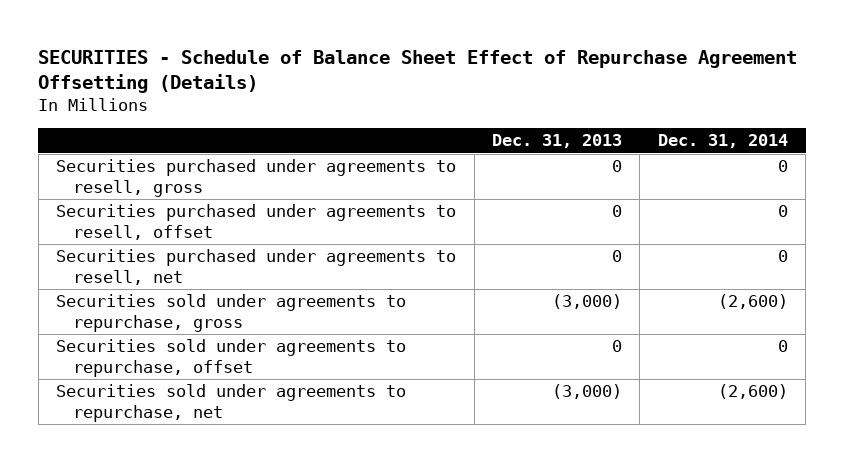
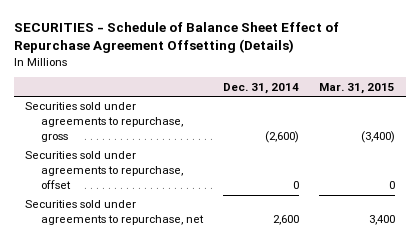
[491,134,622,149] Dec. 31, 2013 -> none
none -> [319,82,396,94] Mar. 31, 2015
[56,159,457,197] Securities purchased under agreements to resell, gross -> none
[56,204,457,240] Securities purchased under agreements to resell, offset -> none
[56,249,457,285] Securities purchased under agreements to resell, net -> none
[717,384,788,400] (2,600) -> [273,215,300,226] 2,600

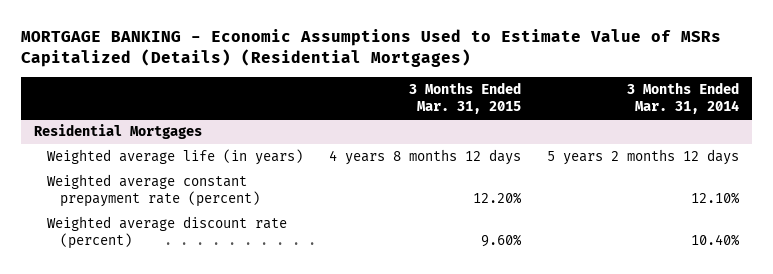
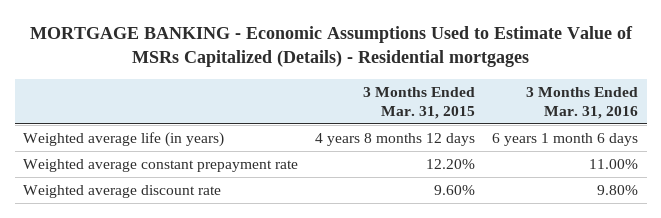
[21,29,722,68] MORTGAGE BANKING - Economic Assumptions Used to Estimate Value of MSRs Capitalized (Details) (Residential Mortgages) -> [29,25,633,67] MORTGAGE BANKING - Economic Assumptions Used to Estimate Value of MSRs Capitalized (Details) - Residential mortgages
[626,81,739,114] 3 Months Ended Mar. 31, 2014 -> none
none -> [526,86,639,119] 3 Months Ended Mar. 31, 2016
[33,124,202,140] Residential Mortgages -> none
[47,174,261,208] Weighted average constant prepayment rate (percent) -> [23,158,299,172] Weighted average constant prepayment rate
[47,216,288,250] Weighted average discount rate (percent) -> [23,184,222,198] Weighted average discount rate

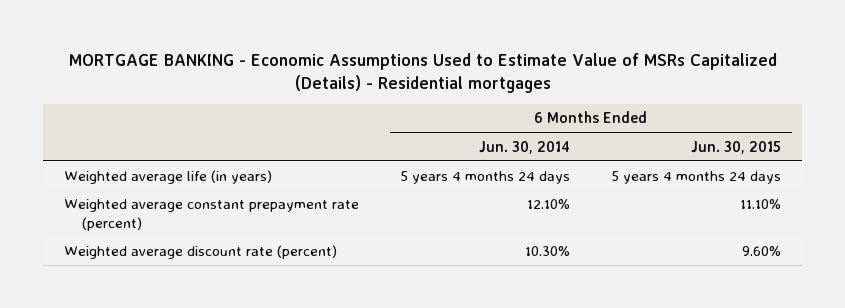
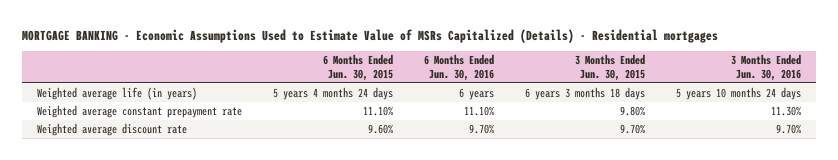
[479,140,571,154] Jun. 30, 2014 -> none
none -> [423,54,494,81] 6 Months Ended Jun. 30, 2016
none -> [574,54,645,81] 3 Months Ended Jun. 30, 2015
none -> [730,54,801,81] 3 Months Ended Jun. 30, 2016
[64,199,360,231] Weighted average constant prepayment rate (percent) -> [37,104,243,118] Weighted average constant prepayment rate
[64,245,338,260] Weighted average discount rate (percent) -> [37,122,188,136] Weighted average discount rate

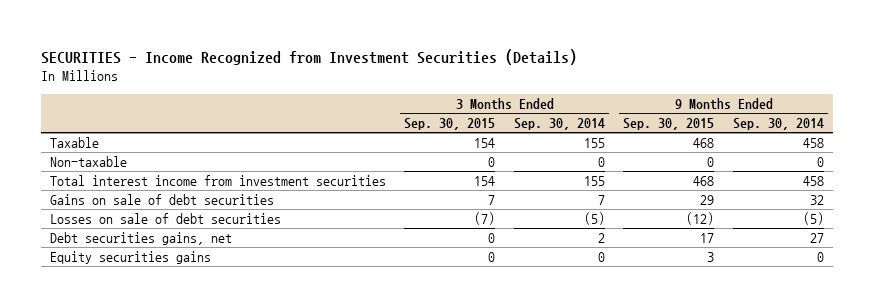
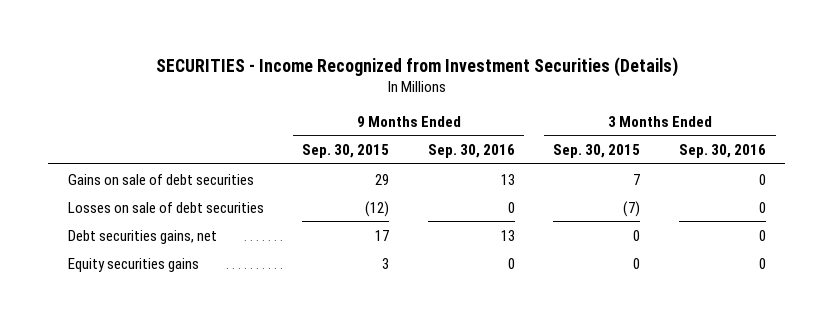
[513,117,605,130] Sep. 30, 2014 -> none
[732,117,824,130] Sep. 30, 2014 -> none
none -> [427,144,515,159] Sep. 30, 2016
none -> [679,144,767,159] Sep. 30, 2016
[49,136,99,148] Taxable -> none
[49,155,127,167] Non-taxable -> none
[49,174,386,186] Total interest income from investment securities -> none

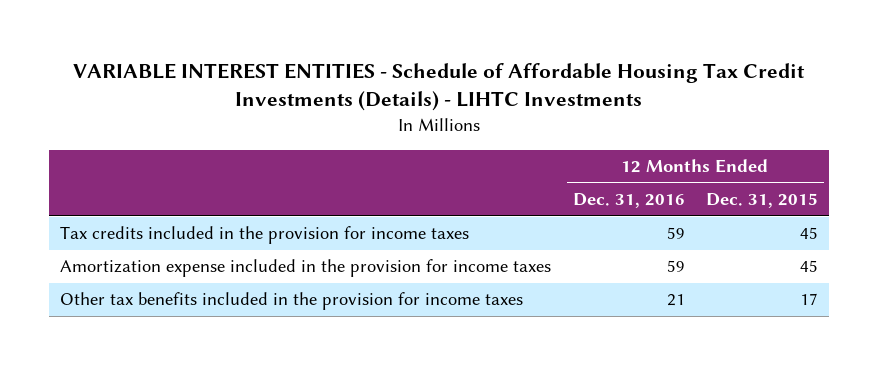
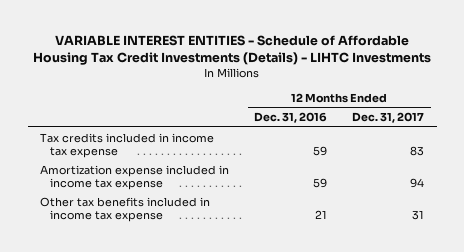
[706,193,819,209] Dec. 31, 2015 -> none
none -> [352,112,425,124] Dec. 31, 2017
[59,226,469,245] Tax credits included in the provision for income taxes -> [40,132,215,158] Tax credits included in income tax expense
[59,259,551,278] Amortization expense included in the provision for income taxes -> [40,164,230,190] Amortization expense included in income tax expense
[59,292,523,311] Other tax benefits included in the provision for income taxes -> [40,196,211,222] Other tax benefits included in income tax expense

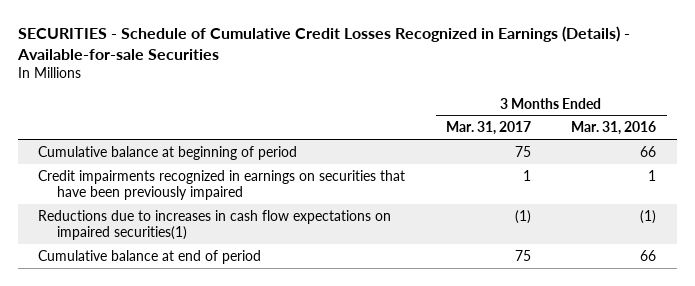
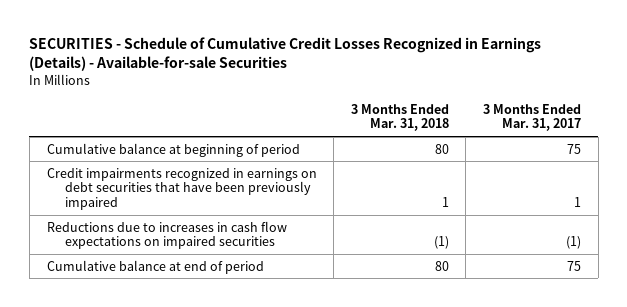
[571,121,657,136] Mar. 31, 2016 -> none
none -> [350,103,449,132] 3 Months Ended Mar. 31, 2018
[38,169,406,201] Credit impairments recognized in earnings on securities that have been previously impaired -> [46,167,317,211] Credit impairments recognized in earnings on debt securities that have been previously impaired
[38,209,392,241] Reductions due to increases in cash flow expectations on impaired securities(1) -> [46,220,287,250] Reductions due to increases in cash flow expectations on impaired securities

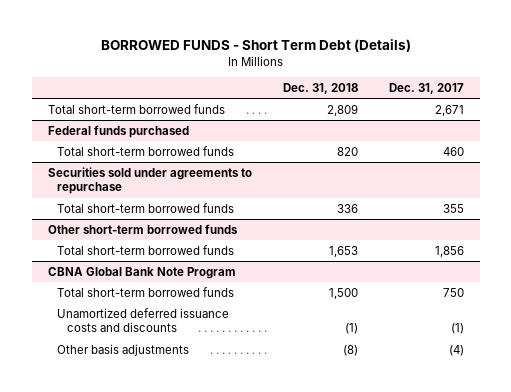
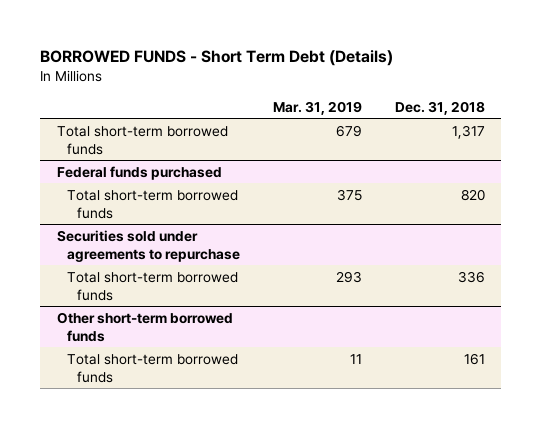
[388,82,464,94] Dec. 31, 2017 -> none
none -> [272,100,362,115] Mar. 31, 2019
[326,103,358,116] 2,809 -> [451,124,485,139] 1,317
[47,266,236,279] CBNA Global Bank Note Program -> none
[57,286,235,297] Total short-term borrowed funds -> none
[57,307,230,333] Unamortized deferred issuance costs and discounts -> none
[57,343,190,356] Other basis adjustments -> none
[328,245,358,257] 1,653 -> [463,352,485,365] 161

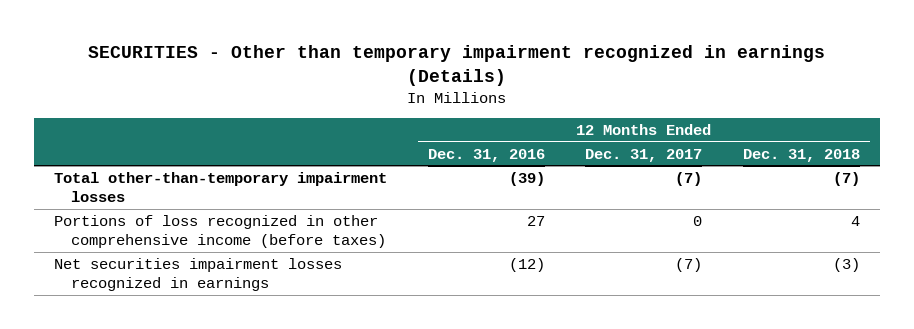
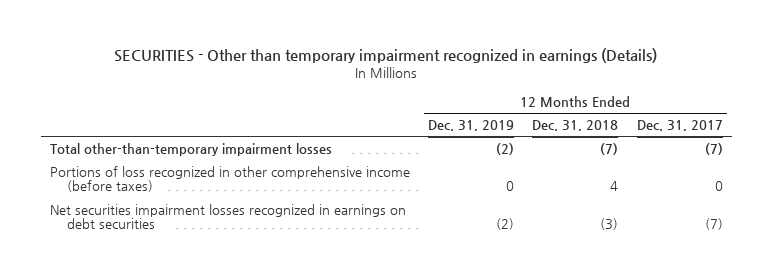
[427,148,545,162] Dec. 31, 2016 -> none
none -> [428,119,515,131] Dec. 31, 2019
[54,257,343,292] Net securities impairment losses recognized in earnings -> [49,203,406,230] Net securities impairment losses recognized in earnings on debt securities

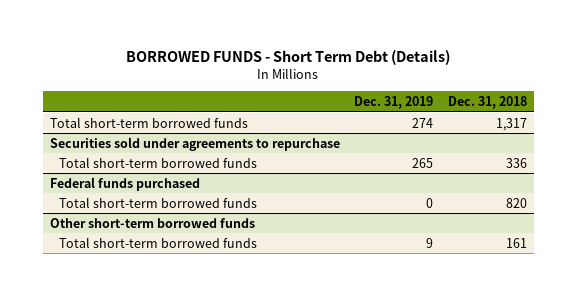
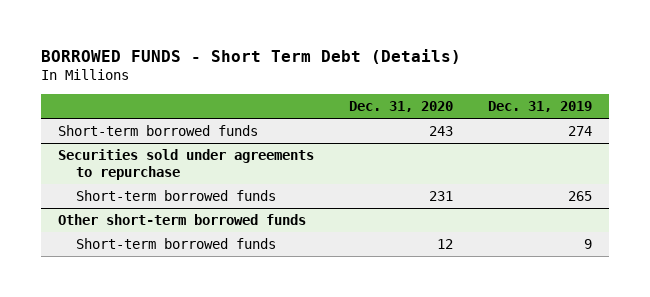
[447,95,527,109] Dec. 31, 2018 -> none
none -> [348,101,453,113] Dec. 31, 2020
[49,116,248,128] Total short-term borrowed funds -> [58,124,259,136] Short-term borrowed funds
[49,176,200,191] Federal funds purchased -> none
[59,196,258,208] Total short-term borrowed funds -> none
[59,156,258,168] Total short-term borrowed funds -> [76,189,277,201] Short-term borrowed funds
[59,236,258,248] Total short-term borrowed funds -> [76,237,277,249] Short-term borrowed funds

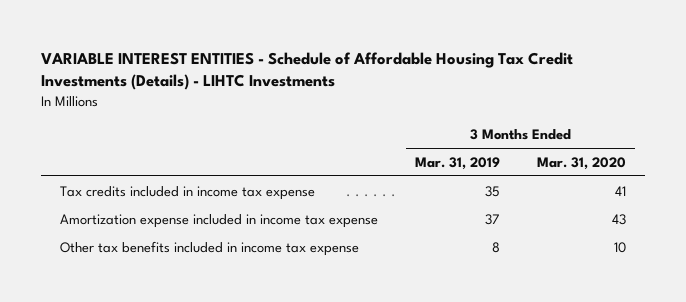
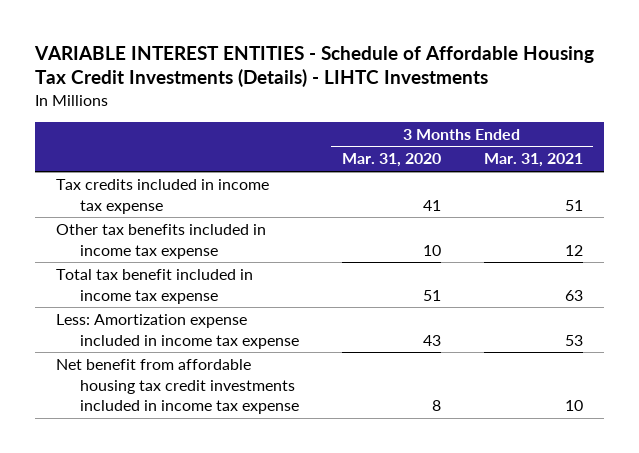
[414,156,500,170] Mar. 31, 2019 -> none
none -> [483,153,583,168] Mar. 31, 2021
[59,213,378,228] Amortization expense included in income tax expense -> none
none -> [56,269,254,304] Total tax benefit included in income tax expense
none -> [56,314,299,349] Less: Amortization expense included in income tax expense
none -> [56,359,299,415] Net benefit from affordable housing tax credit investments included in income tax expense

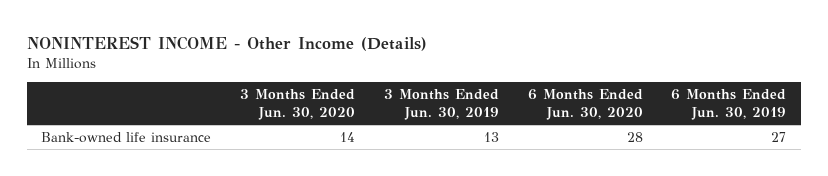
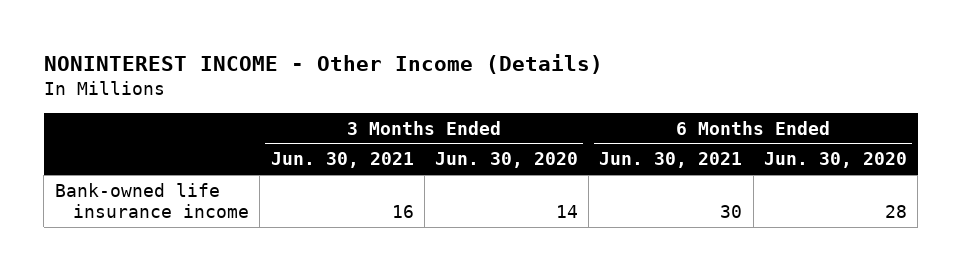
[383,89,499,121] 3 Months Ended Jun. 30, 2019 -> none
[671,89,787,121] 6 Months Ended Jun. 30, 2019 -> none
none -> [270,152,414,169] Jun. 30, 2021
none -> [599,152,743,169] Jun. 30, 2021
[41,131,212,143] Bank-owned life insurance -> [54,182,250,218] Bank-owned life insurance income

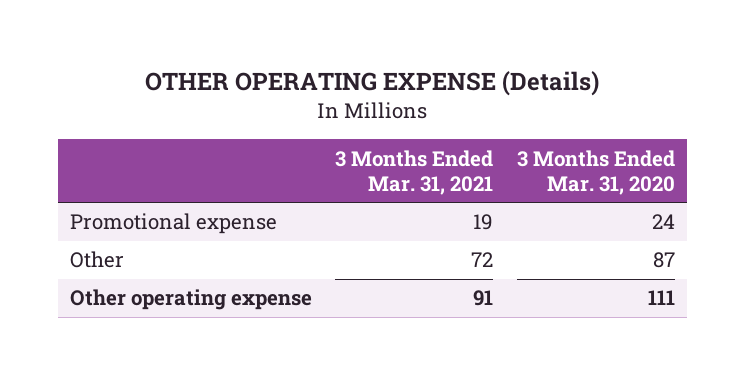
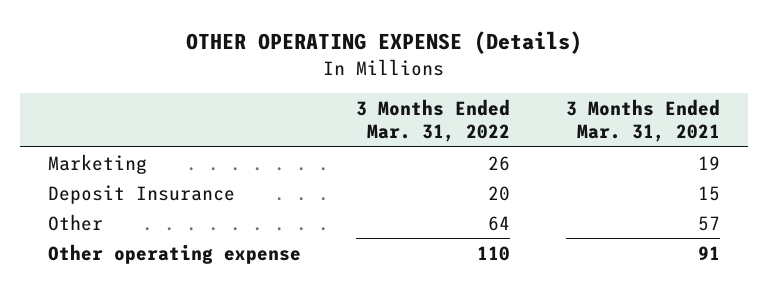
[516,149,675,195] 3 Months Ended Mar. 31, 2020 -> none
none -> [356,99,511,143] 3 Months Ended Mar. 31, 2022
[69,213,277,235] Promotional expense -> [47,153,147,174] Marketing
none -> [47,184,235,204] Deposit Insurance
[471,252,494,268] 72 -> [698,215,721,231] 57

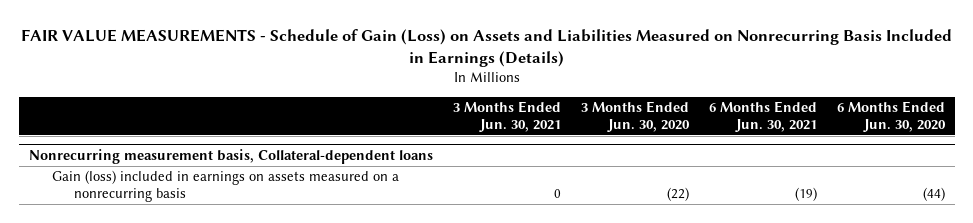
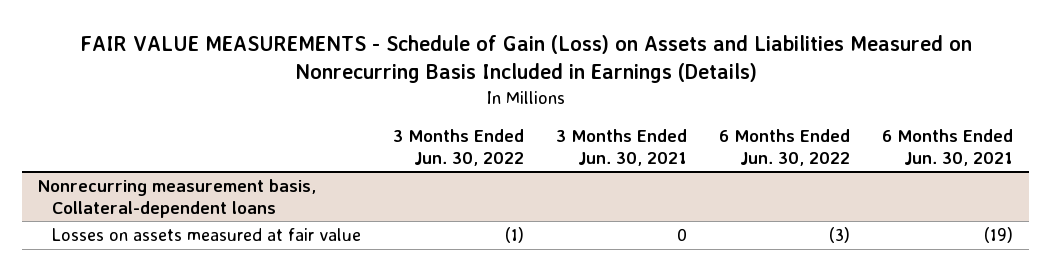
[580,100,690,132] 3 Months Ended Jun. 30, 2020 -> none
[836,100,946,132] 6 Months Ended Jun. 30, 2020 -> none
none -> [393,129,525,166] 3 Months Ended Jun. 30, 2022
none -> [719,129,851,166] 6 Months Ended Jun. 30, 2022
[51,170,399,203] Gain (loss) included in earnings on assets measured on a nonrecurring basis -> [52,228,362,242] Losses on assets measured at fair value

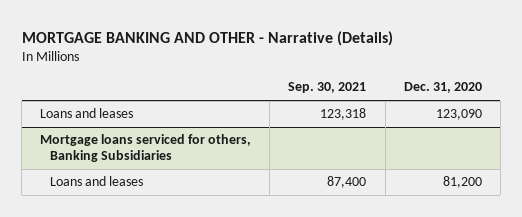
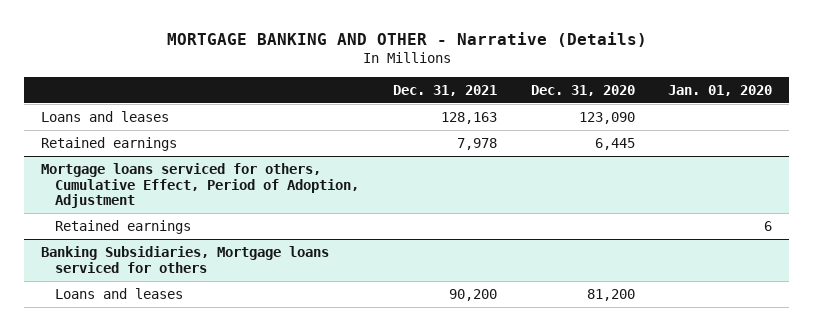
[288,82,367,94] Sep. 30, 2021 -> none
none -> [392,84,497,96] Dec. 31, 2021
none -> [668,84,773,96] Jan. 01, 2020
none -> [41,136,178,151] Retained earnings
none -> [41,162,359,209] Mortgage loans serviced for others, Cumulative Effect, Period of Adoption, Adjustment
none -> [54,219,191,234] Retained earnings
[40,134,252,163] Mortgage loans serviced for others, Banking Subsidiaries -> [41,245,330,273] Banking Subsidiaries, Mortgage loans serviced for others

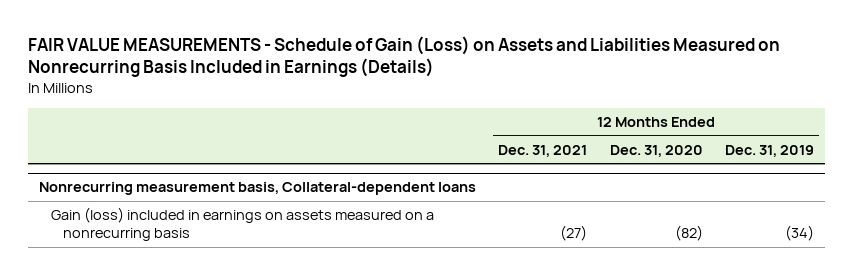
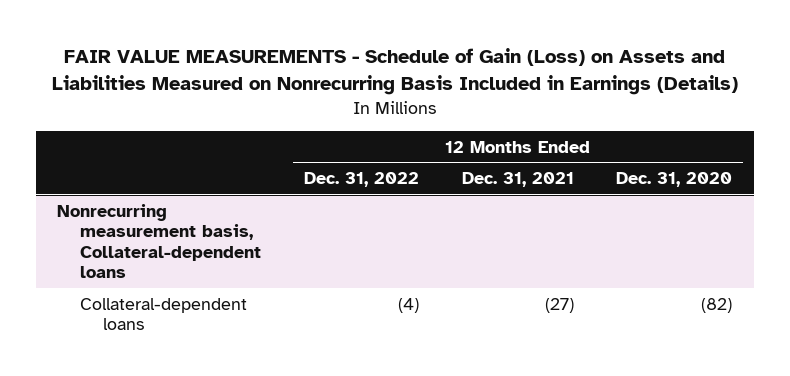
[724,144,814,157] Dec. 31, 2019 -> none
none -> [304,172,420,188] Dec. 31, 2022
[50,207,434,242] Gain (loss) included in earnings on assets measured on a nonrecurring basis -> [80,297,248,331] Collateral-dependent loans

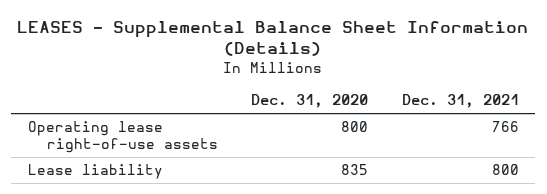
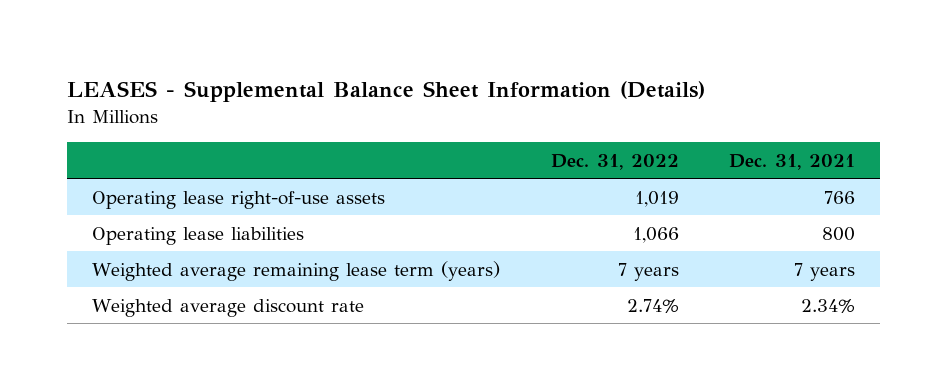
[251,94,369,109] Dec. 31, 2020 -> none
none -> [550,153,679,170] Dec. 31, 2022
[27,164,163,180] Lease liability -> [92,226,305,245] Operating lease liabilities
none -> [92,260,501,281] Weighted average remaining lease term (years)
none -> [92,298,365,317] Weighted average discount rate

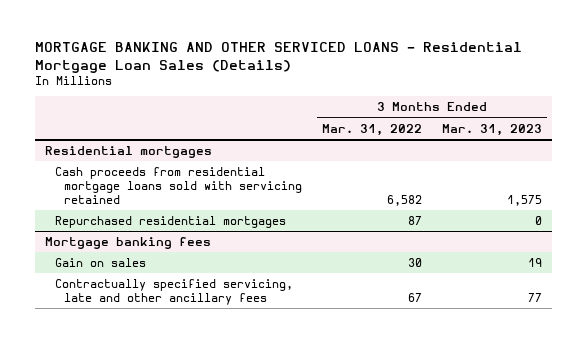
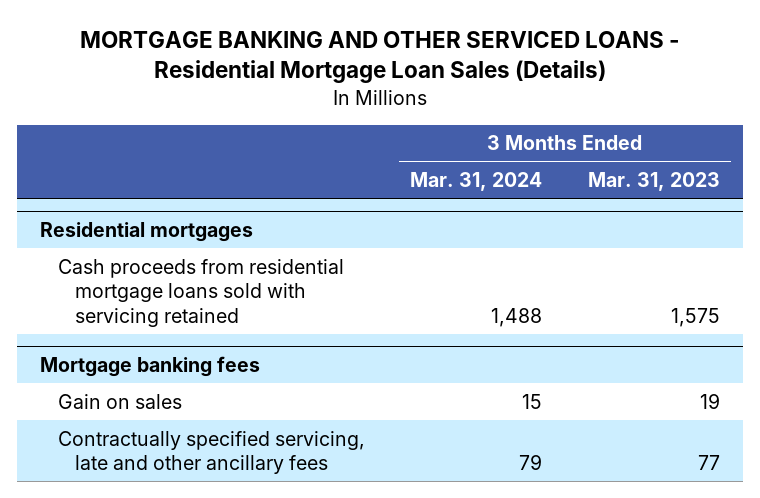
[322,123,423,136] Mar. 31, 2022 -> none
none -> [410,172,543,192] Mar. 31, 2024
[54,215,286,228] Repurchased residential mortgages -> none

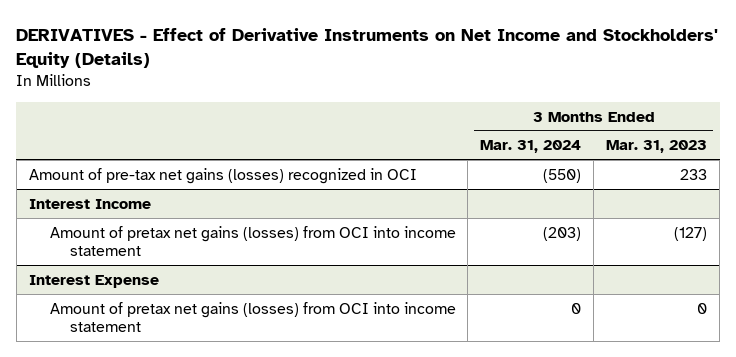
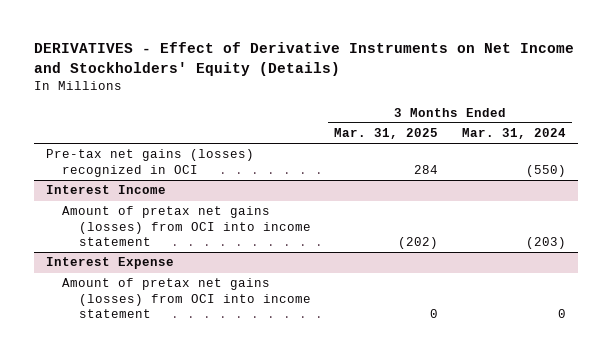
[606,140,708,154] Mar. 31, 2023 -> none
none -> [334,128,439,140] Mar. 31, 2025
[28,167,417,184] Amount of pre-tax net gains (losses) recognized in OCI -> [45,149,254,177] Pre-tax net gains (losses) recognized in OCI

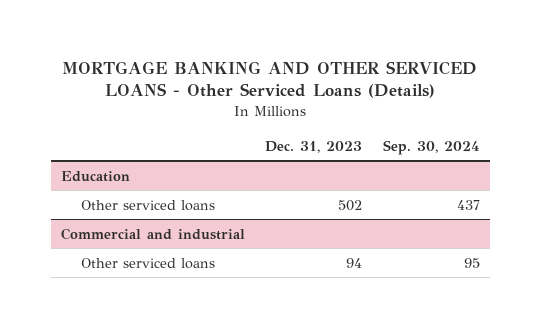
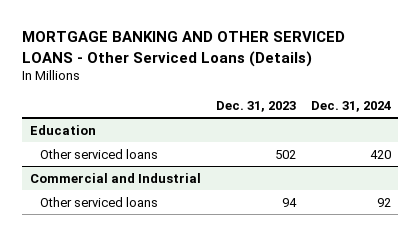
[382,139,480,155] Sep. 30, 2024 -> none
none -> [310,100,391,112] Dec. 31, 2024
[60,227,245,240] Commercial and industrial -> [29,172,201,183] Commercial and Industrial

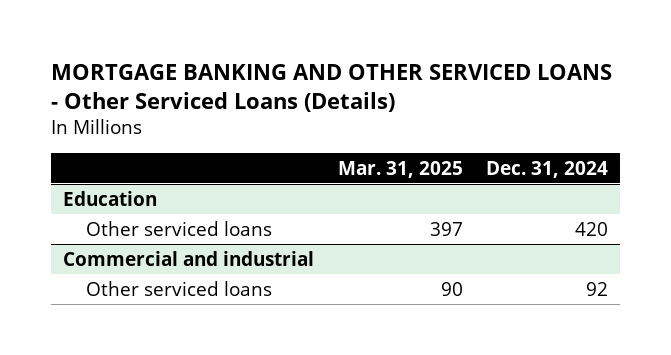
[215,100,296,112] Dec. 31, 2023 -> none
none -> [337,160,463,178] Mar. 31, 2025
[29,172,201,183] Commercial and Industrial -> [63,250,315,266] Commercial and industrial

